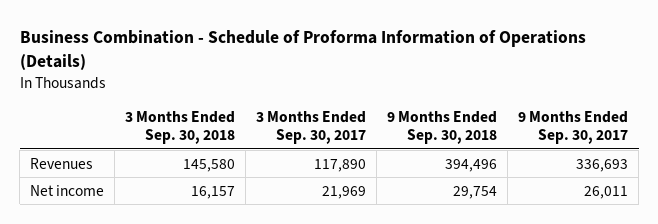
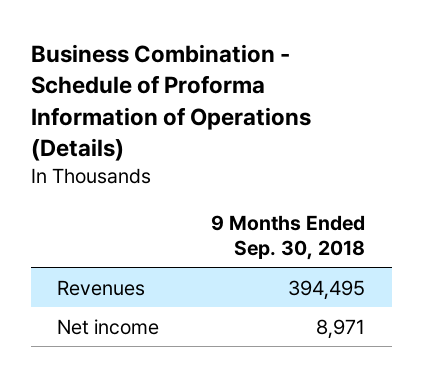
[125,110,236,145] 3 Months Ended Sep. 30, 2018 -> none
[256,110,367,145] 3 Months Ended Sep. 30, 2017 -> none
[518,110,629,145] 9 Months Ended Sep. 30, 2017 -> none
[445,158,498,172] 394,496 -> [288,279,366,300] 394,495
[453,185,498,199] 29,754 -> [316,318,366,339] 8,971

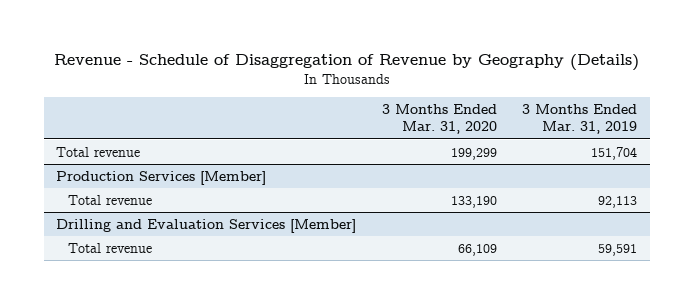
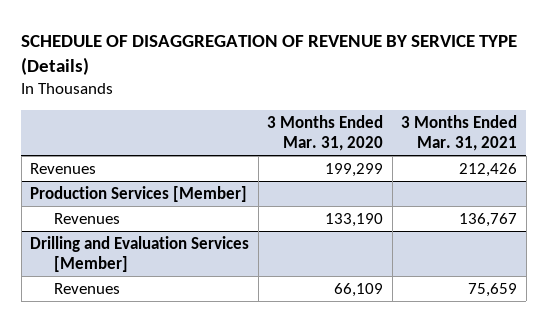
[53,54,639,72] Revenue - Schedule of Disaggregation of Revenue by Geography (Details) -> [21,34,518,76] SCHEDULE OF DISAGGREGATION OF REVENUE BY SERVICE TYPE (Details)
[521,104,637,135] 3 Months Ended Mar. 31, 2019 -> none
none -> [401,115,518,152] 3 Months Ended Mar. 31, 2021
[56,146,141,157] Total revenue -> [30,162,97,174] Revenues
[68,194,153,205] Total revenue -> [53,212,120,224] Revenues
[68,242,153,253] Total revenue -> [53,282,120,294] Revenues

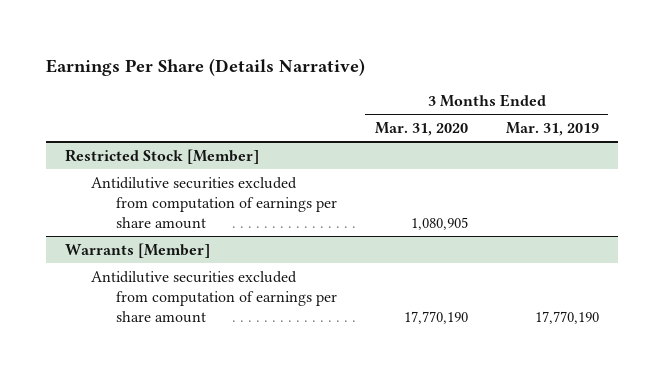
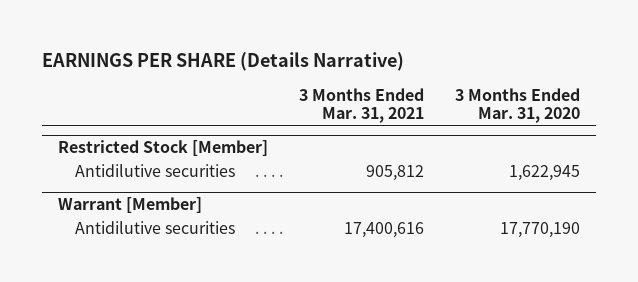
[46,57,366,76] Earnings Per Share (Details Narrative) -> [42,51,405,71] EARNINGS PER SHARE (Details Narrative)
[505,121,599,136] Mar. 31, 2019 -> none
none -> [298,87,424,123] 3 Months Ended Mar. 31, 2021
[90,176,337,229] Antidilutive securities excluded from computation of earnings per share amount -> [74,163,235,177] Antidilutive securities
[410,216,468,230] 1,080,905 -> [509,164,581,181] 1,622,945
[65,242,211,258] Warrants [Member] -> [57,197,202,214] Warrant [Member]
[90,270,337,323] Antidilutive securities excluded from computation of earnings per share amount -> [74,220,235,234] Antidilutive securities

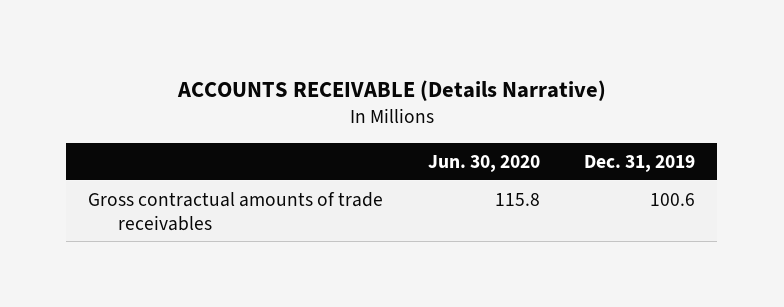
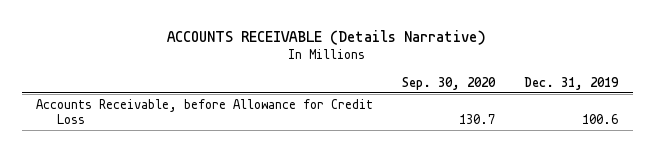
[427,154,540,172] Jun. 30, 2020 -> none
none -> [402,76,497,90] Sep. 30, 2020
[88,191,384,231] Gross contractual amounts of trade receivables -> [36,98,374,125] Accounts Receivable, before Allowance for Credit Loss

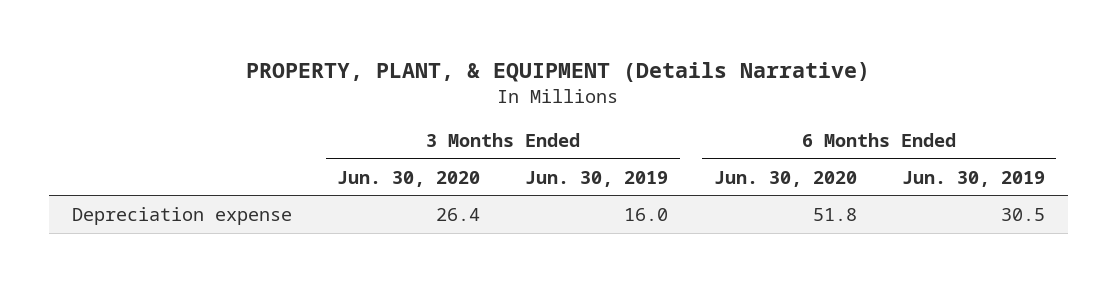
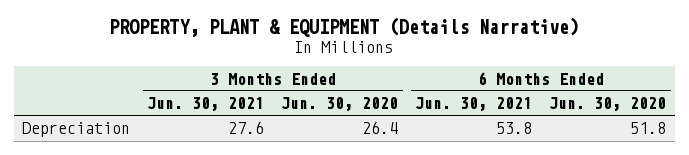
[246,61,871,82] PROPERTY, PLANT, & EQUIPMENT (Details Narrative) -> [109,17,580,38] PROPERTY, PLANT & EQUIPMENT (Details Narrative)
[525,170,669,187] Jun. 30, 2019 -> none
[902,170,1046,187] Jun. 30, 2019 -> none
none -> [147,97,265,112] Jun. 30, 2021
none -> [415,97,533,112] Jun. 30, 2021
[71,207,292,226] Depreciation expense -> [22,122,131,138] Depreciation

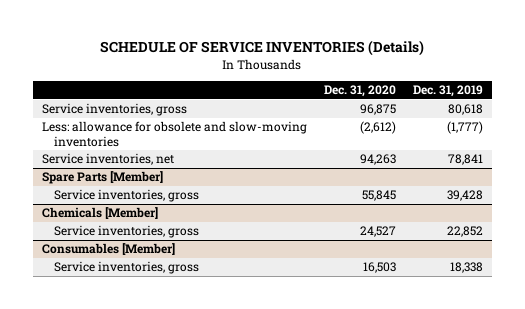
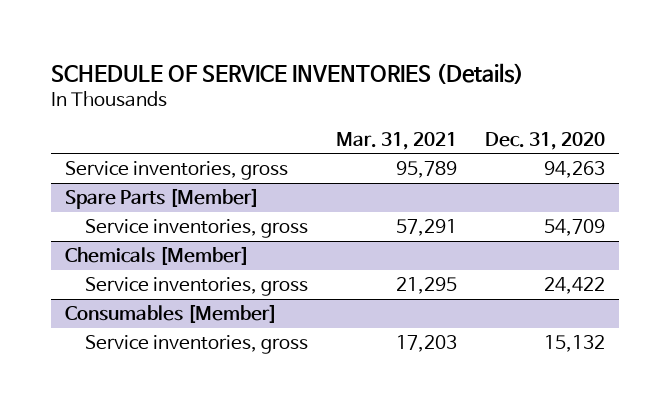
[412,85,483,98] Dec. 31, 2019 -> none
none -> [336,131,458,150] Mar. 31, 2021
[41,121,307,147] Less: allowance for obsolete and slow-moving inventories -> none
[41,153,174,166] Service inventories, net -> none
[359,104,396,116] 96,875 -> [544,161,606,179] 94,263
[361,190,396,202] 55,845 -> [544,219,606,237] 54,709
[359,226,396,238] 24,527 -> [544,277,606,295] 24,422
[362,262,396,274] 16,503 -> [544,335,606,353] 15,132

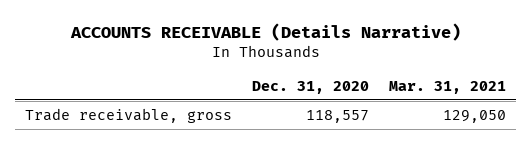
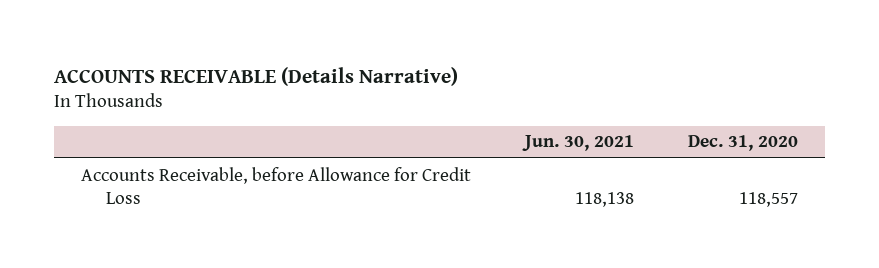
[389,81,507,95] Mar. 31, 2021 -> none
none -> [521,135,634,152] Jun. 30, 2021
[25,108,233,124] Trade receivable, gross -> [80,166,471,205] Accounts Receivable, before Allowance for Credit Loss

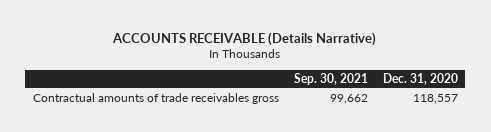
[521,135,634,152] Jun. 30, 2021 -> none
none -> [293,72,368,85] Sep. 30, 2021
[80,166,471,205] Accounts Receivable, before Allowance for Credit Loss -> [32,93,279,105] Contractual amounts of trade receivables gross

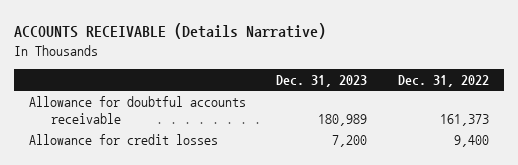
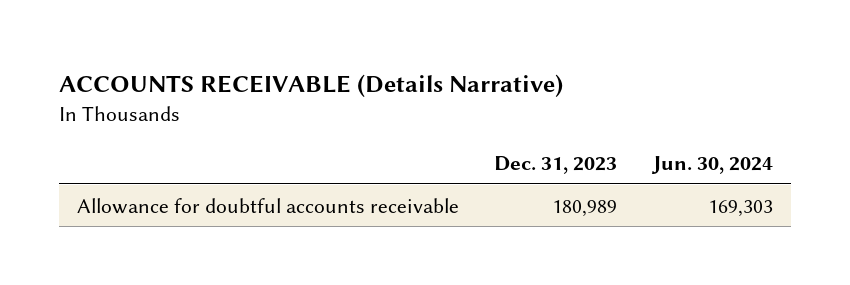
[397,75,489,88] Dec. 31, 2022 -> none
none -> [650,155,773,174] Jun. 30, 2024
[28,134,218,146] Allowance for credit losses -> none

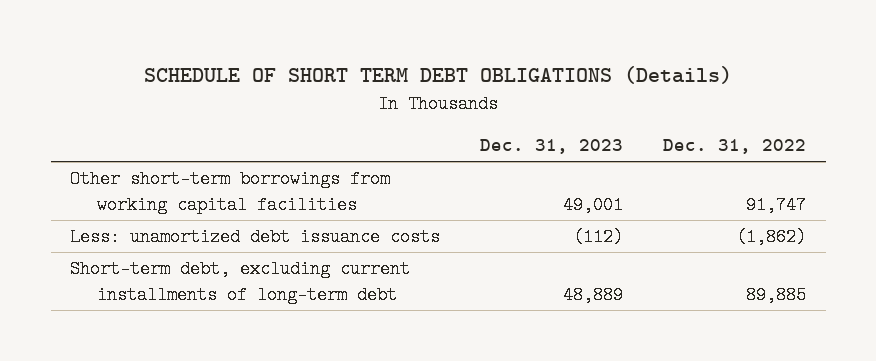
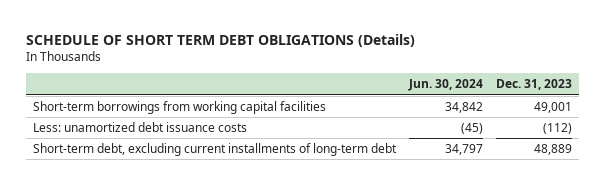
[662,139,806,155] Dec. 31, 2022 -> none
none -> [408,79,484,92] Jun. 30, 2024
[70,170,391,215] Other short-term borrowings from working capital facilities -> [32,101,326,115] Short-term borrowings from working capital facilities

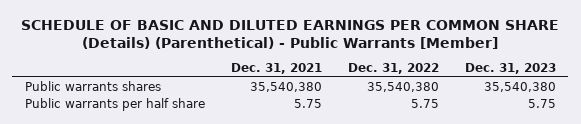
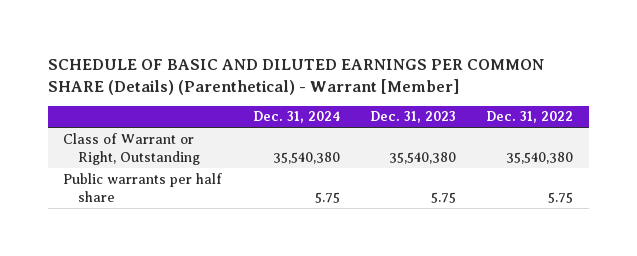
[21,20,560,50] SCHEDULE OF BASIC AND DILUTED EARNINGS PER COMMON SHARE (Details) (Parenthetical) - Public Warrants [Member] -> [48,58,545,95] SCHEDULE OF BASIC AND DILUTED EARNINGS PER COMMON SHARE (Details) (Parenthetical) - Warrant [Member]
[230,63,322,75] Dec. 31, 2021 -> none
none -> [252,111,340,124] Dec. 31, 2024
[25,80,162,91] Public warrants shares -> [63,132,201,165] Class of Warrant or Right, Outstanding

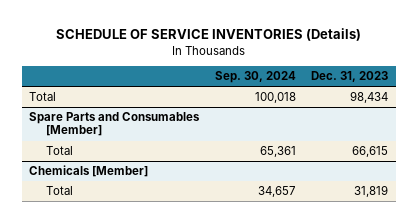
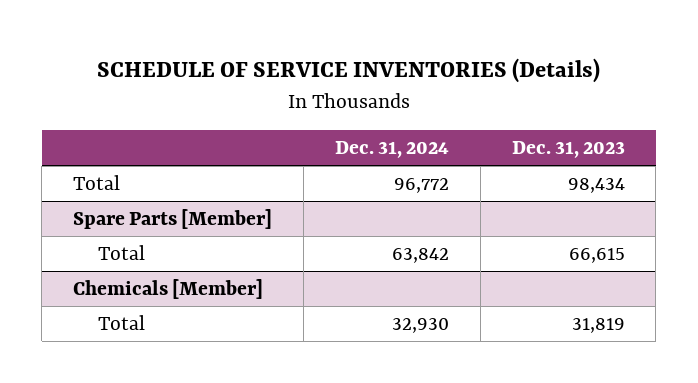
[214,71,296,84] Sep. 30, 2024 -> none
none -> [334,141,449,159] Dec. 31, 2024
[29,112,201,137] Spare Parts and Consumables [Member] -> [72,208,272,229] Spare Parts [Member]

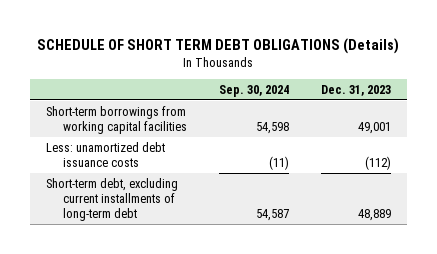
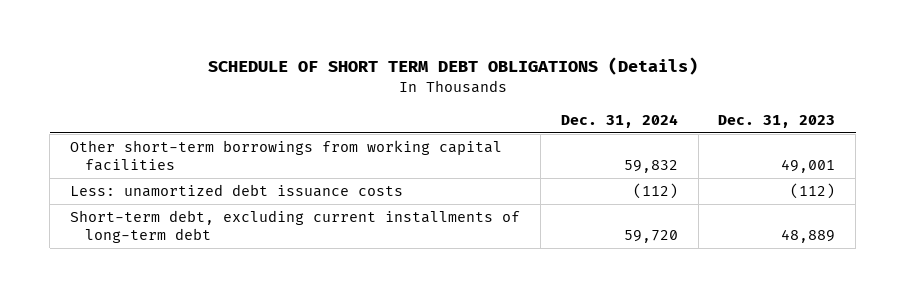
[218,85,289,98] Sep. 30, 2024 -> none
none -> [560,113,678,128] Dec. 31, 2024
[45,105,187,135] Short-term borrowings from working capital facilities -> [69,140,502,172] Other short-term borrowings from working capital facilities

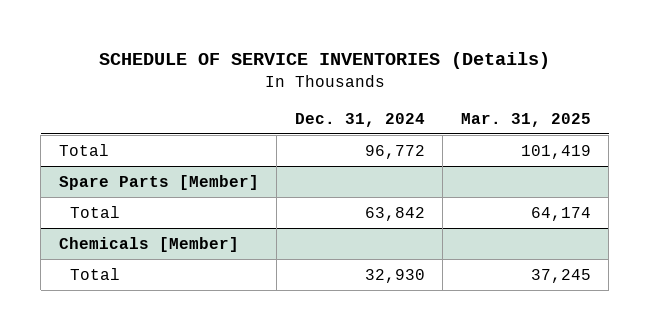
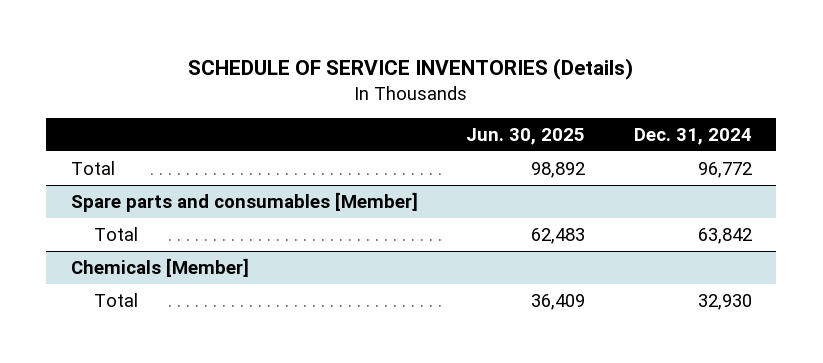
[460,112,591,127] Mar. 31, 2025 -> none
none -> [466,127,586,145] Jun. 30, 2025
[58,174,259,190] Spare Parts [Member] -> [70,191,418,212] Spare parts and consumables [Member]

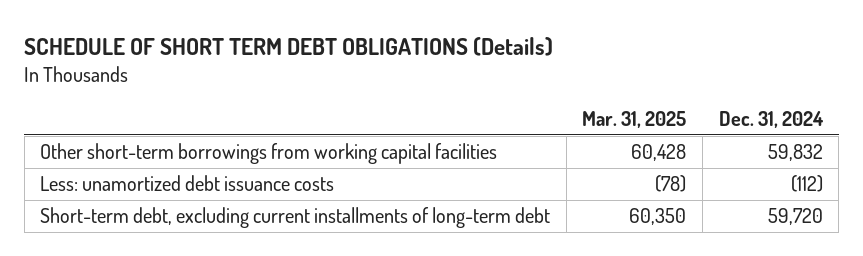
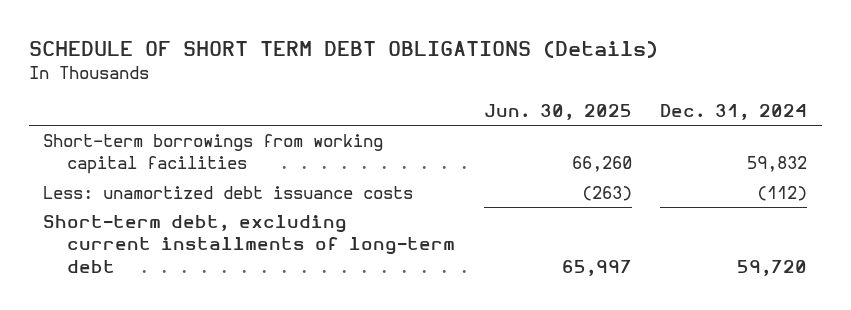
[582,110,687,128] Mar. 31, 2025 -> none
none -> [483,104,632,121] Jun. 30, 2025
[40,143,498,165] Other short-term borrowings from working capital facilities -> [43,134,384,175] Short-term borrowings from working capital facilities

